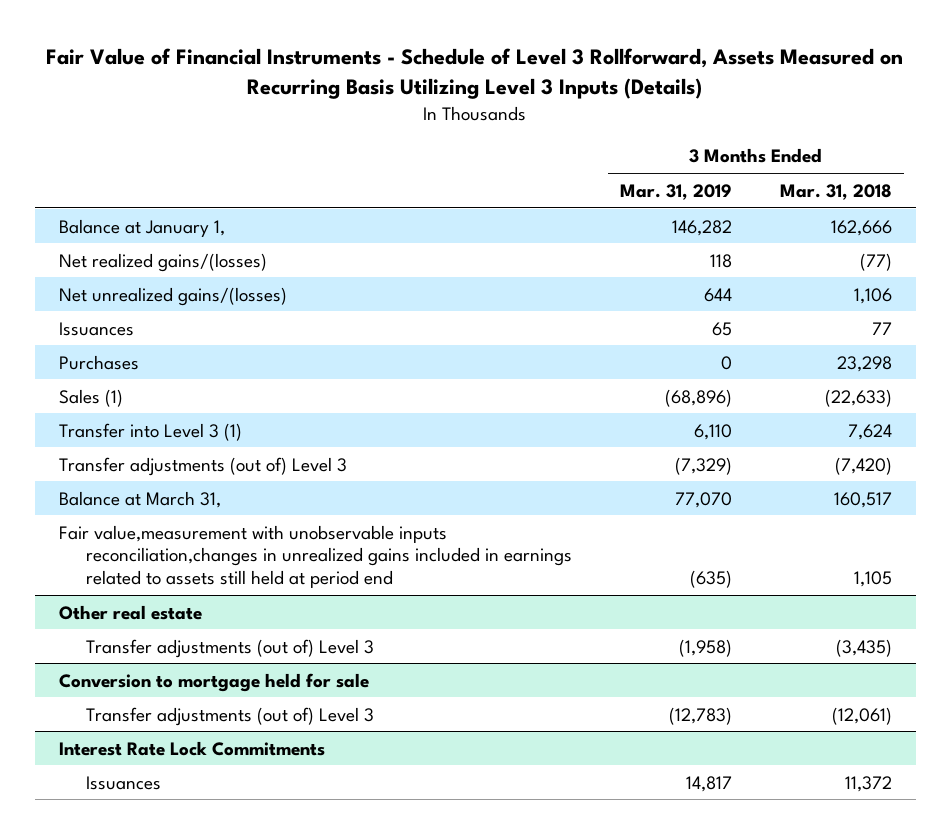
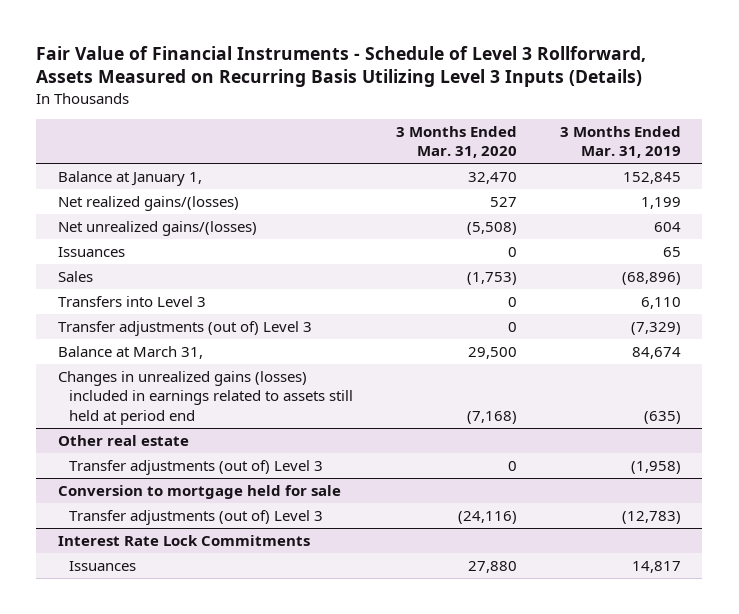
[779,183,892,200] Mar. 31, 2018 -> none
none -> [395,125,517,159] 3 Months Ended Mar. 31, 2020
[671,219,732,236] 146,282 -> [622,171,681,184] 152,845
[709,253,732,268] 118 -> [640,196,681,209] 1,199
[703,287,732,302] 644 -> [653,221,681,232] 604
[58,354,139,370] Purchases -> none
[58,388,123,407] Sales (1) -> [57,270,93,282] Sales
[58,422,242,441] Transfer into Level 3 (1) -> [57,295,206,307] Transfers into Level 3
[674,491,732,508] 77,070 -> [631,346,681,359] 84,674
[58,524,572,588] Fair value,measurement with unobservable inputs reconciliation,changes in unrealized gains included in earnings related to assets still held at period end -> [57,370,353,425] Changes in unrealized gains (losses) included in earnings related to assets still held at period end

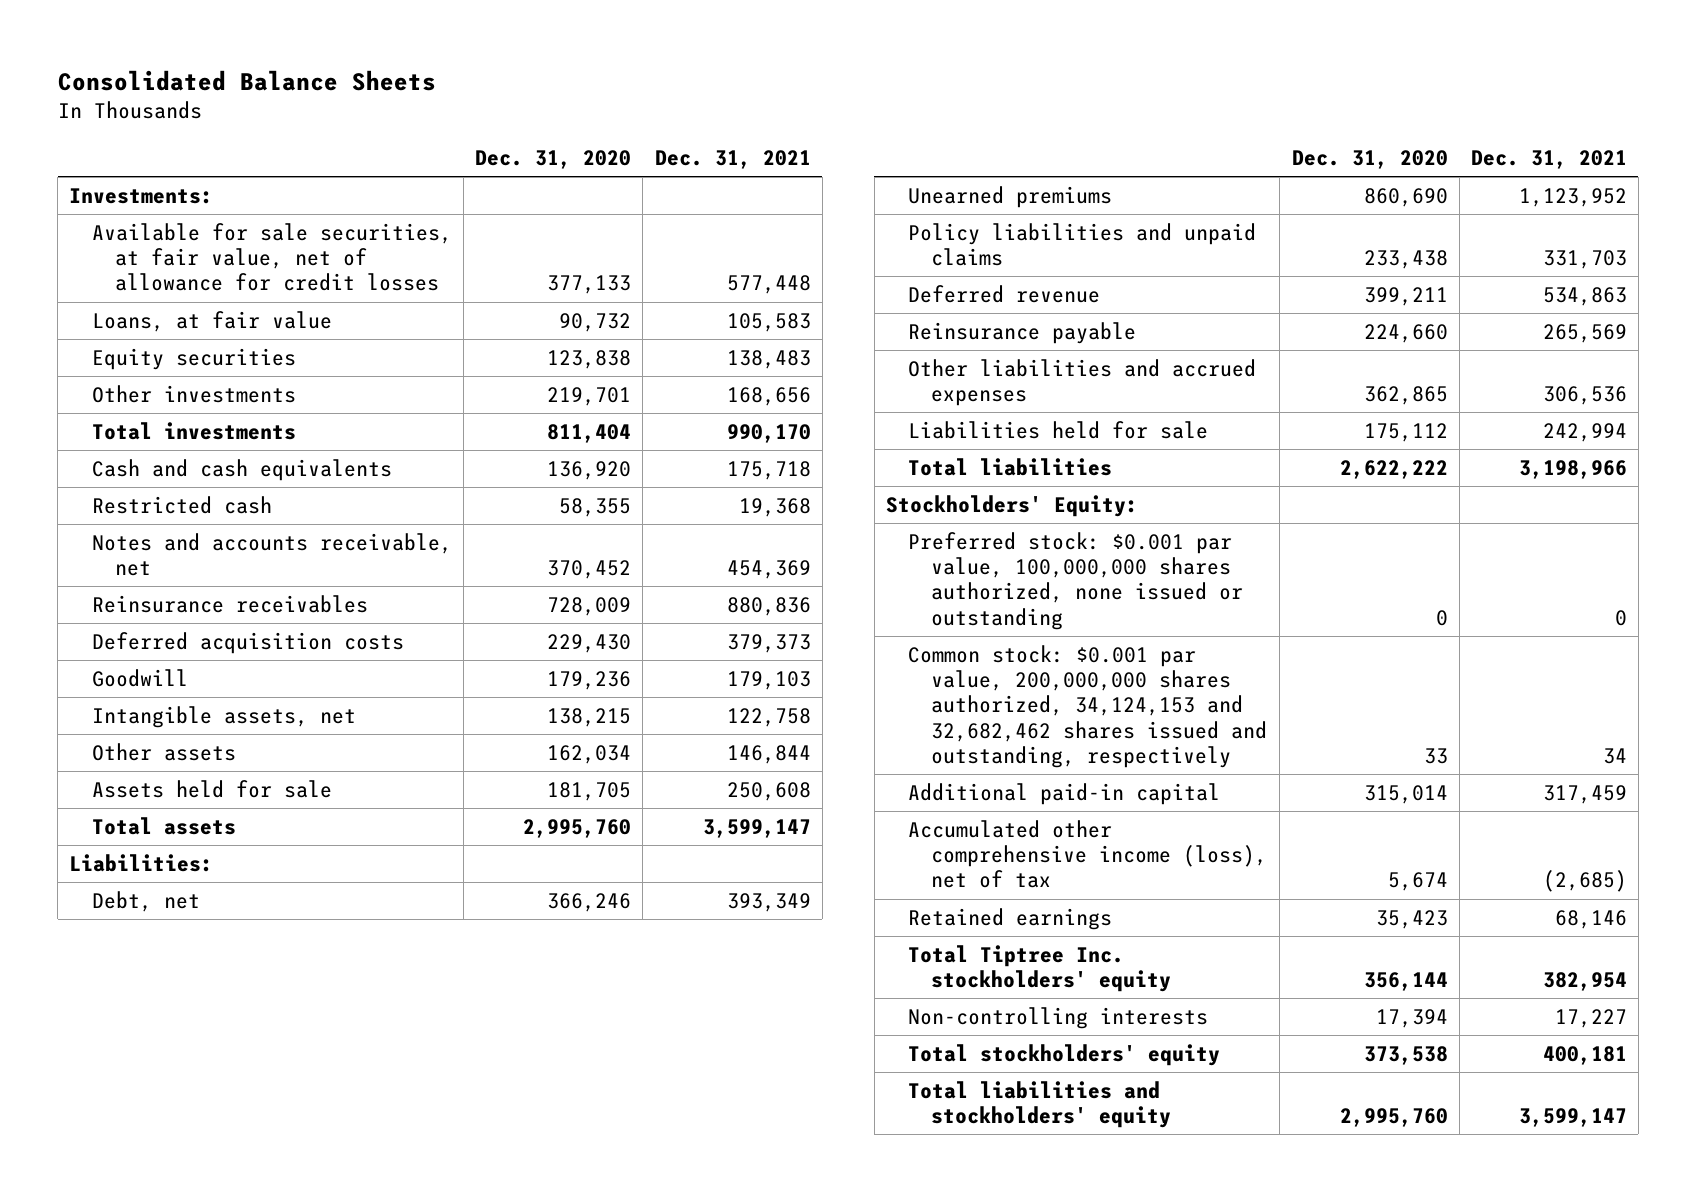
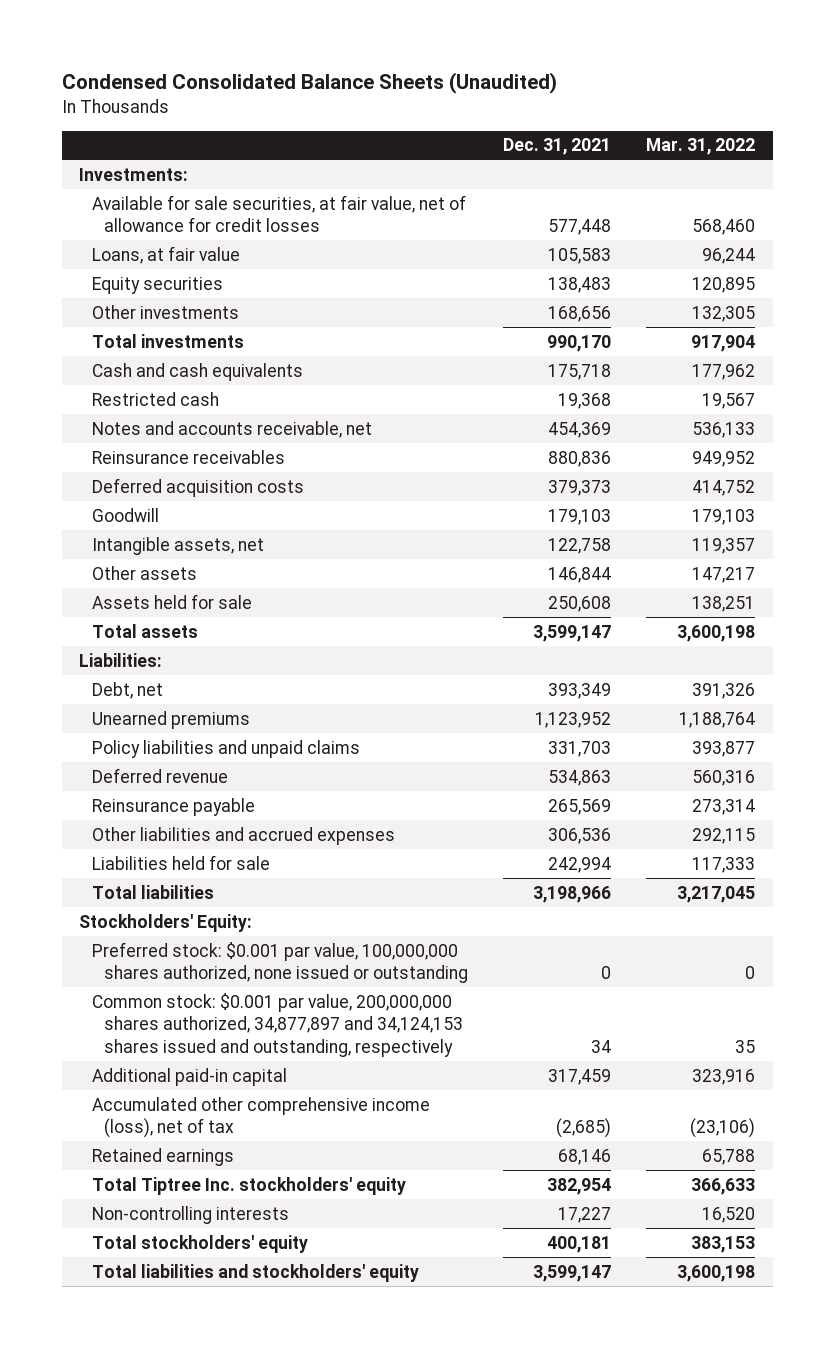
[57,70,436,92] Consolidated Balance Sheets -> [61,72,557,95] Condensed Consolidated Balance Sheets (Unaudited)
[475,149,632,169] Dec. 31, 2020 -> none
none -> [646,138,756,156] Mar. 31, 2022
[908,644,1268,769] Common stock: $0.001 par value, 200,000,000 shares authorized, 34,124,153 and 32,682,462 shares issued and outstanding, respectively -> [91,992,464,1058] Common stock: $0.001 par value, 200,000,000 shares authorized, 34,877,897 and 34,124,153 shares issued and outstanding, respectively

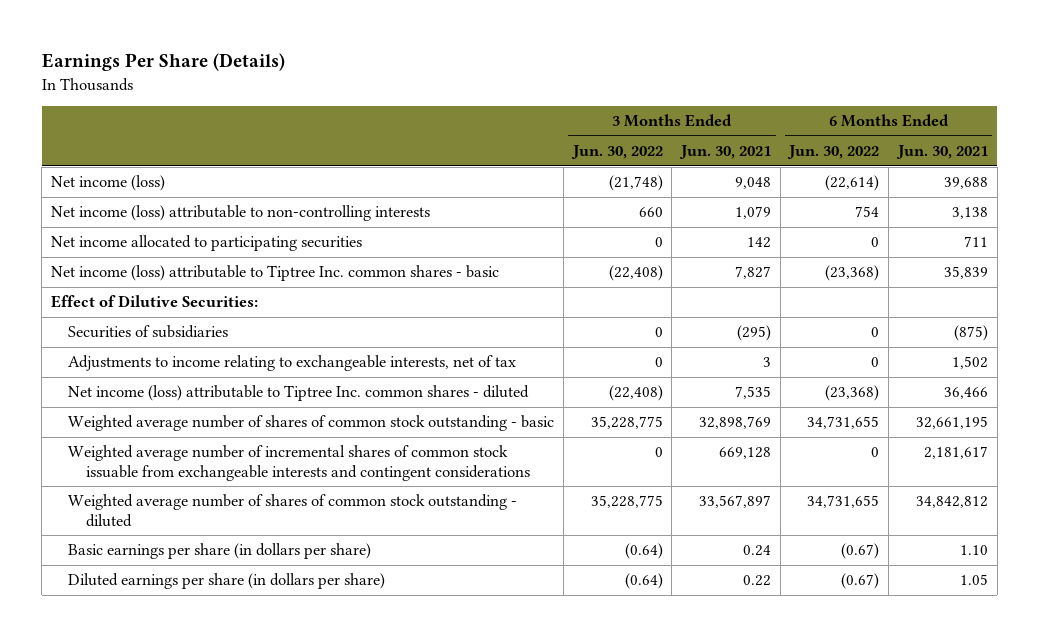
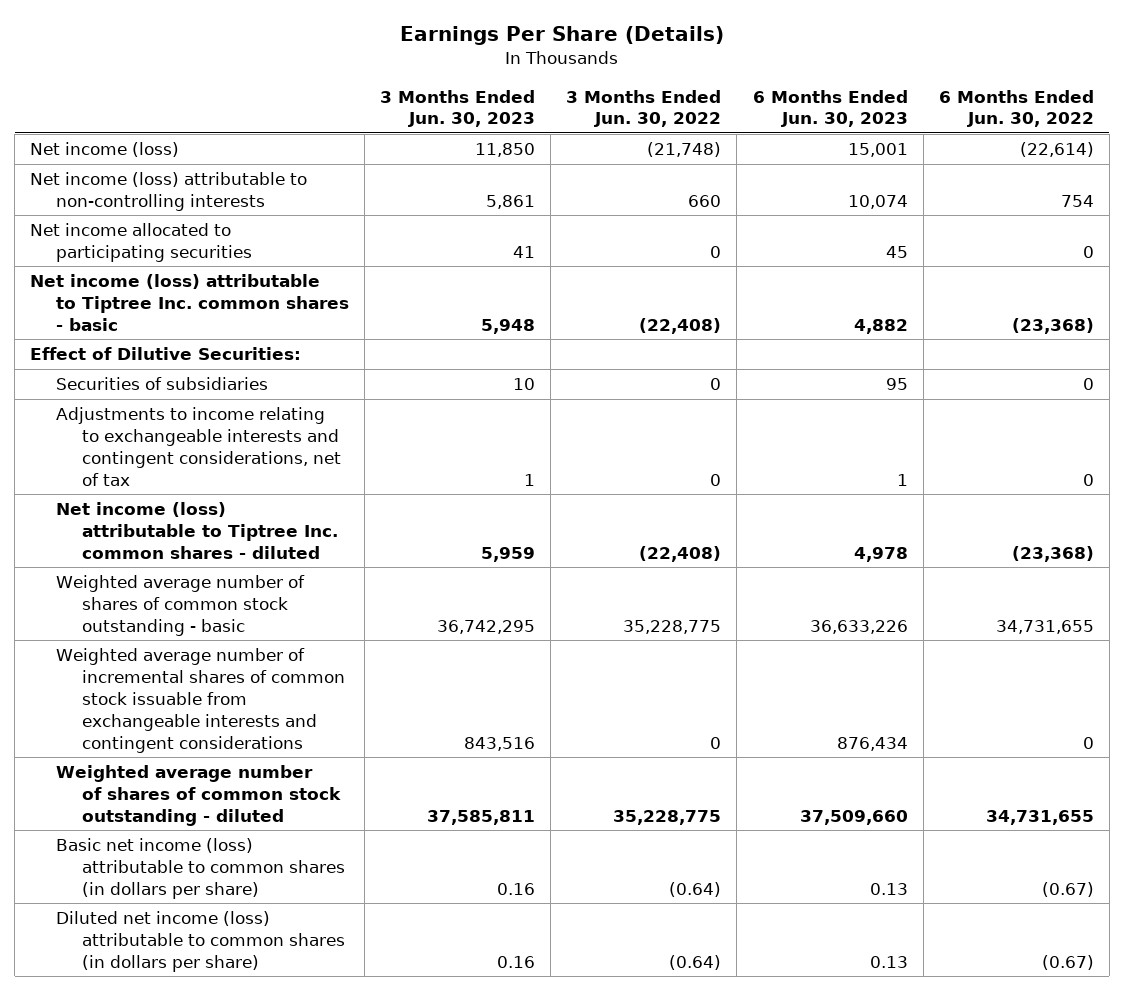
[679,145,772,160] Jun. 30, 2021 -> none
[895,145,988,160] Jun. 30, 2021 -> none
none -> [380,89,536,128] 3 Months Ended Jun. 30, 2023
none -> [752,89,908,128] 6 Months Ended Jun. 30, 2023
[68,355,517,372] Adjustments to income relating to exchangeable interests, net of tax -> [56,407,341,486] Adjustments to income relating to exchangeable interests and contingent considerations, net of tax
[68,543,372,560] Basic earnings per share (in dollars per share) -> [56,838,345,899] Basic net income (loss) attributable to common shares (in dollars per share)
[68,573,386,590] Diluted earnings per share (in dollars per share) -> [56,911,345,972] Diluted net income (loss) attributable to common shares (in dollars per share)

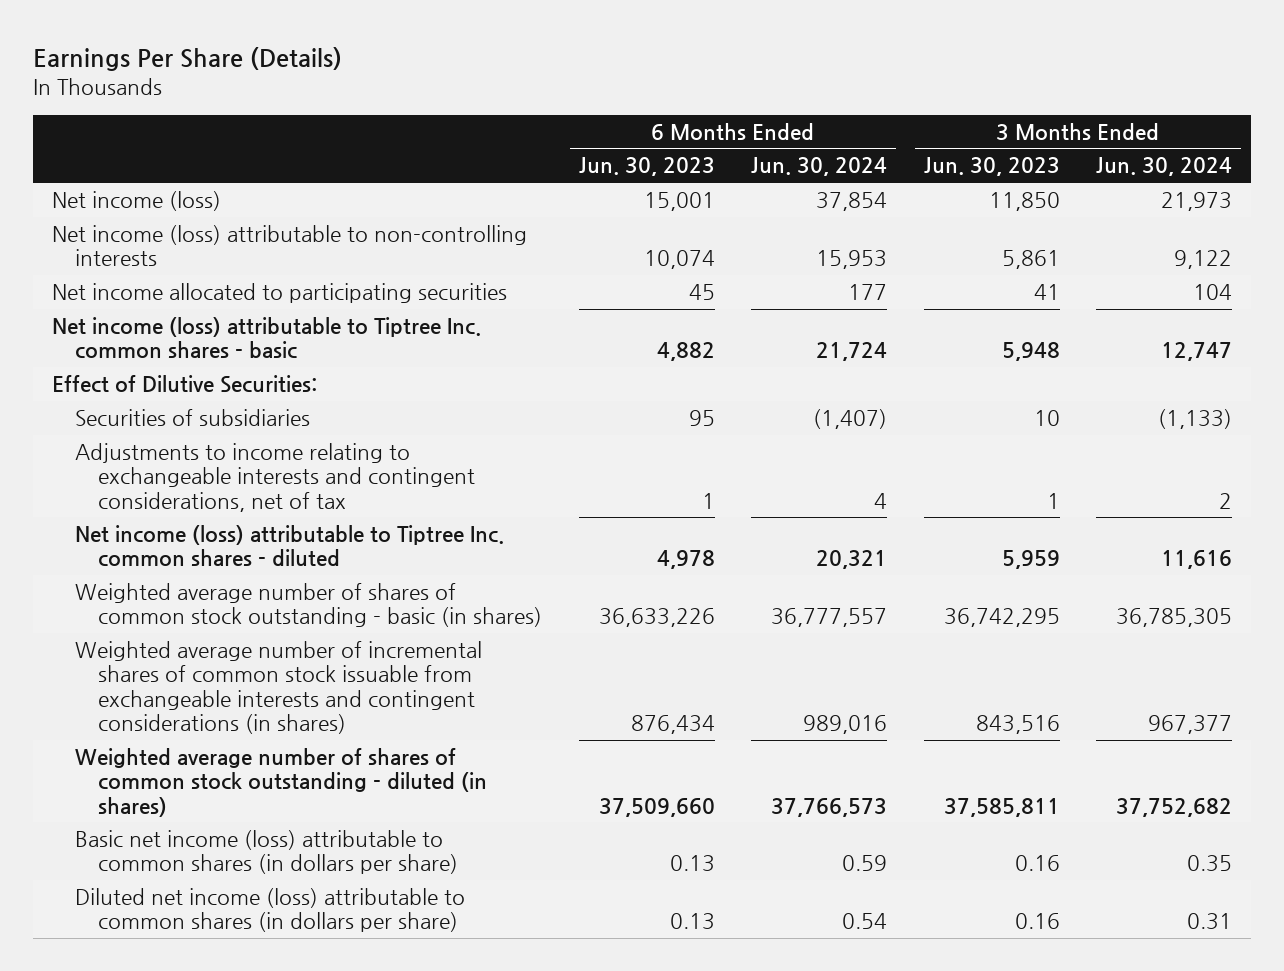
[566,89,722,128] 3 Months Ended Jun. 30, 2022 -> none
[938,89,1094,128] 6 Months Ended Jun. 30, 2022 -> none
none -> [751,157,888,177] Jun. 30, 2024
none -> [1096,157,1233,177] Jun. 30, 2024
[56,575,306,636] Weighted average number of shares of common stock outstanding - basic -> [74,583,543,628] Weighted average number of shares of common stock outstanding - basic (in shares)
[56,648,345,753] Weighted average number of incremental shares of common stock issuable from exchangeable interests and contingent considerations -> [74,641,482,735] Weighted average number of incremental shares of common stock issuable from exchangeable interests and contingent considerations (in shares)
[56,765,341,826] Weighted average number of shares of common stock outstanding - diluted -> [74,748,488,817] Weighted average number of shares of common stock outstanding - diluted (in shares)

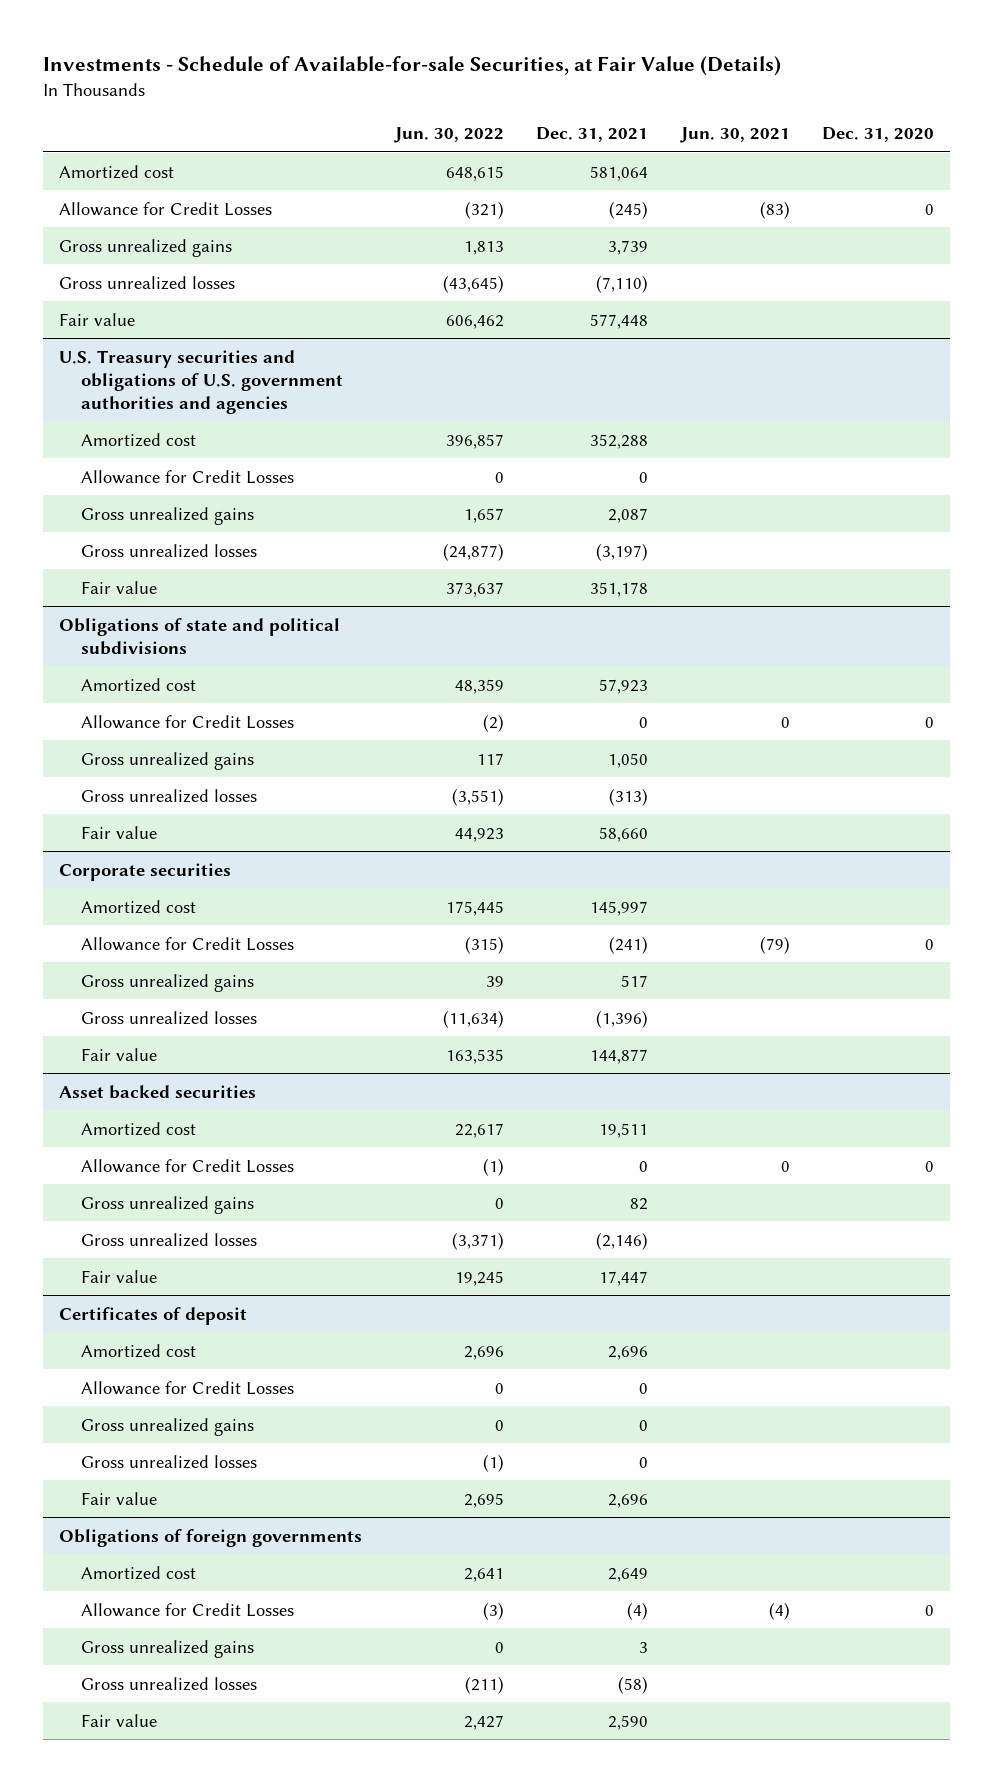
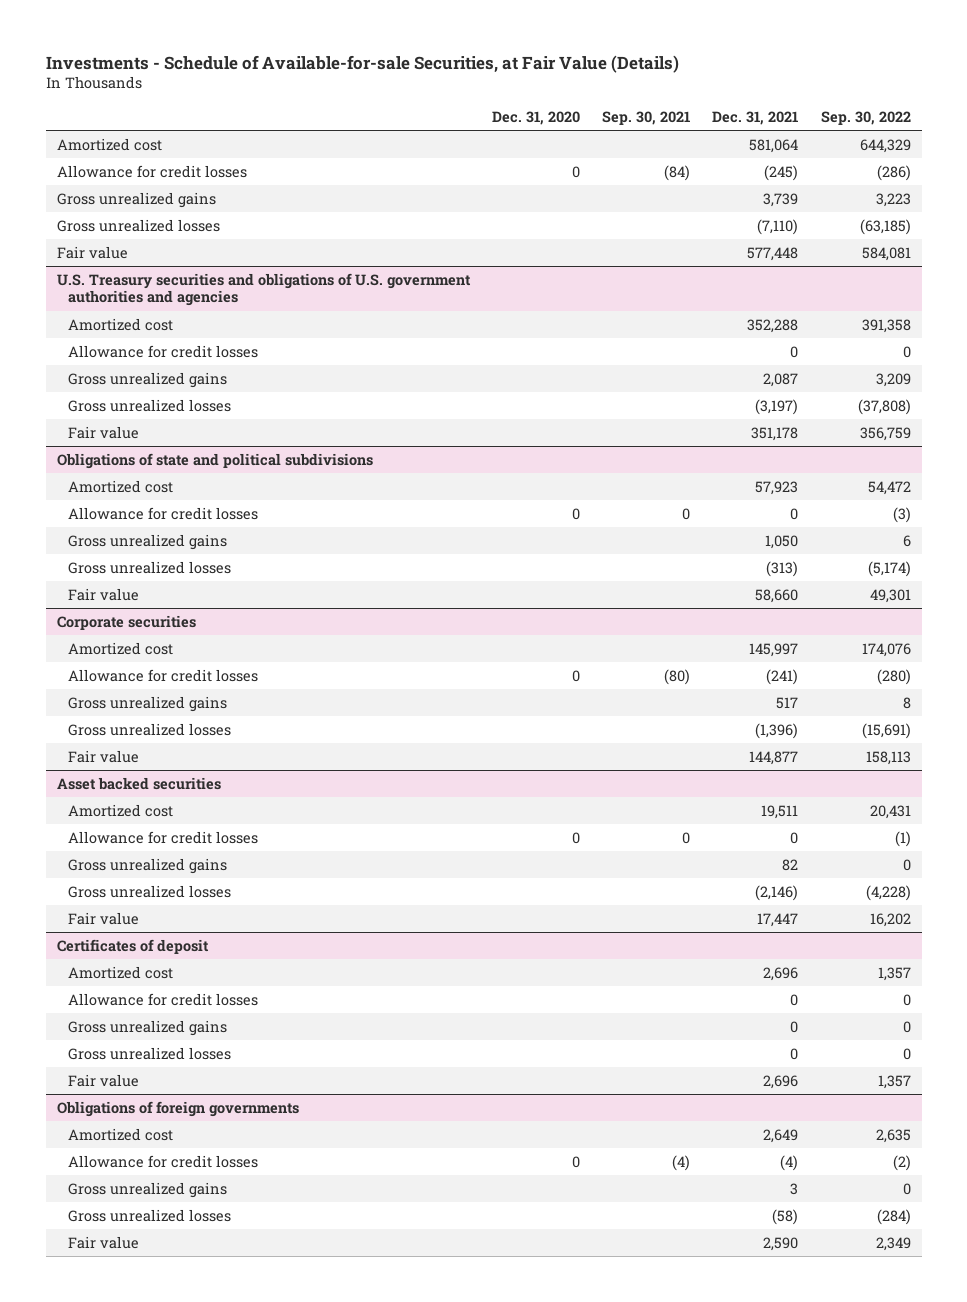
[393,127,504,144] Jun. 30, 2022 -> none
[679,127,790,144] Jun. 30, 2021 -> none
none -> [602,110,691,125] Sep. 30, 2021
none -> [820,110,911,125] Sep. 30, 2022
[59,201,273,216] Allowance for Credit Losses -> [56,164,247,178] Allowance for credit losses
[80,469,294,484] Allowance for Credit Losses -> [67,344,258,358] Allowance for credit losses
[80,714,294,729] Allowance for Credit Losses -> [67,506,258,520] Allowance for credit losses
[80,936,294,951] Allowance for Credit Losses -> [67,668,258,682] Allowance for credit losses
[80,1158,294,1173] Allowance for Credit Losses -> [67,830,258,844] Allowance for credit losses
[80,1380,294,1395] Allowance for Credit Losses -> [67,992,258,1006] Allowance for credit losses
[80,1602,294,1617] Allowance for Credit Losses -> [67,1154,258,1168] Allowance for credit losses

